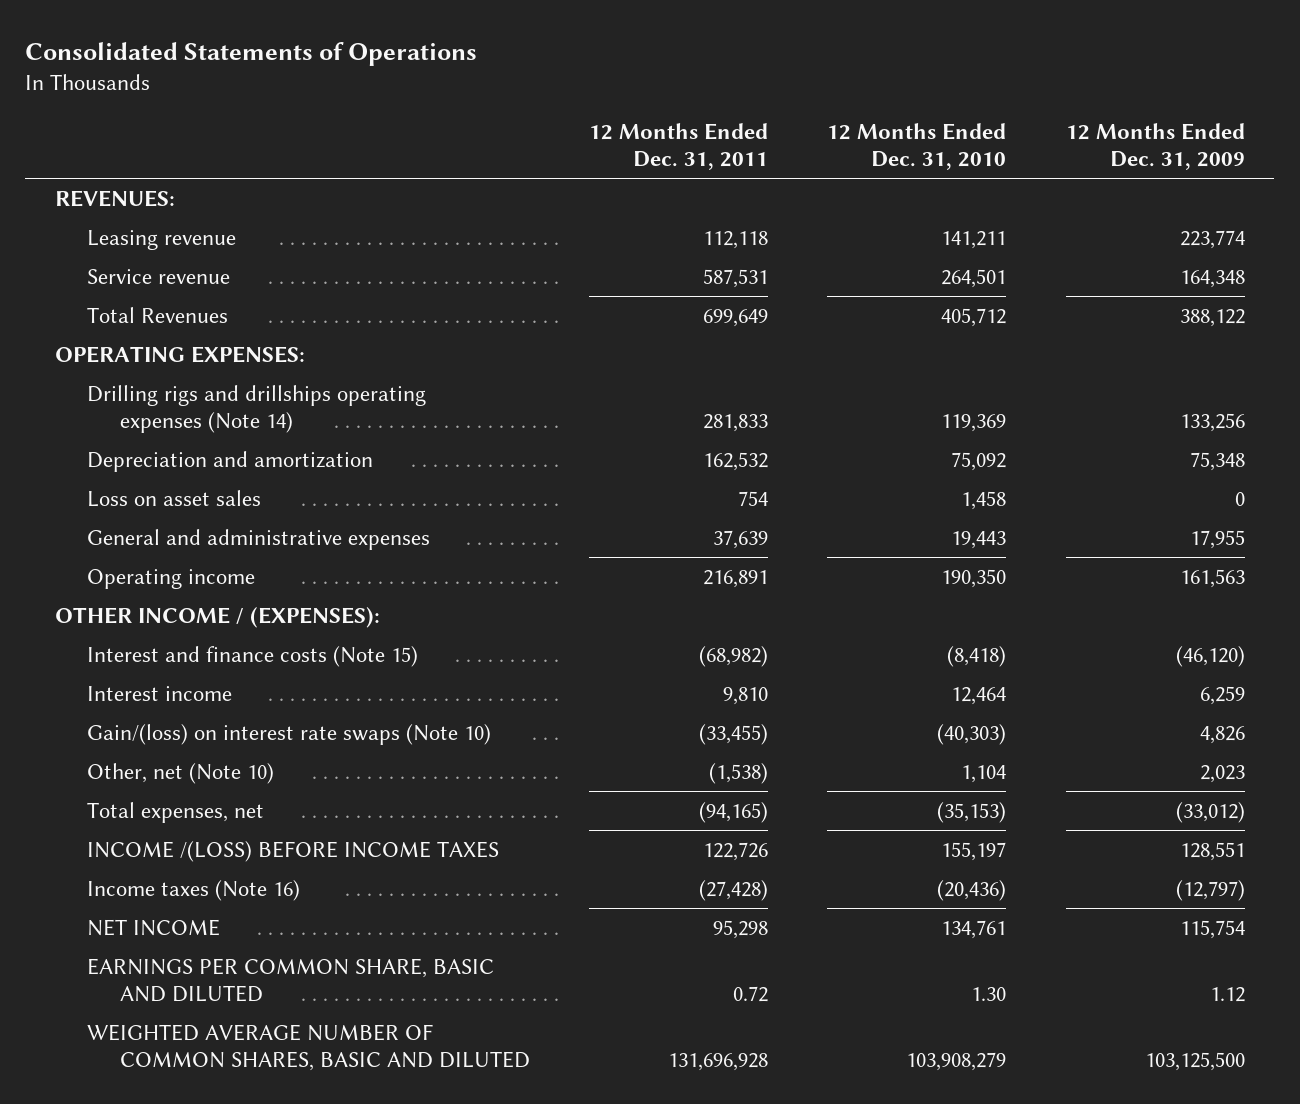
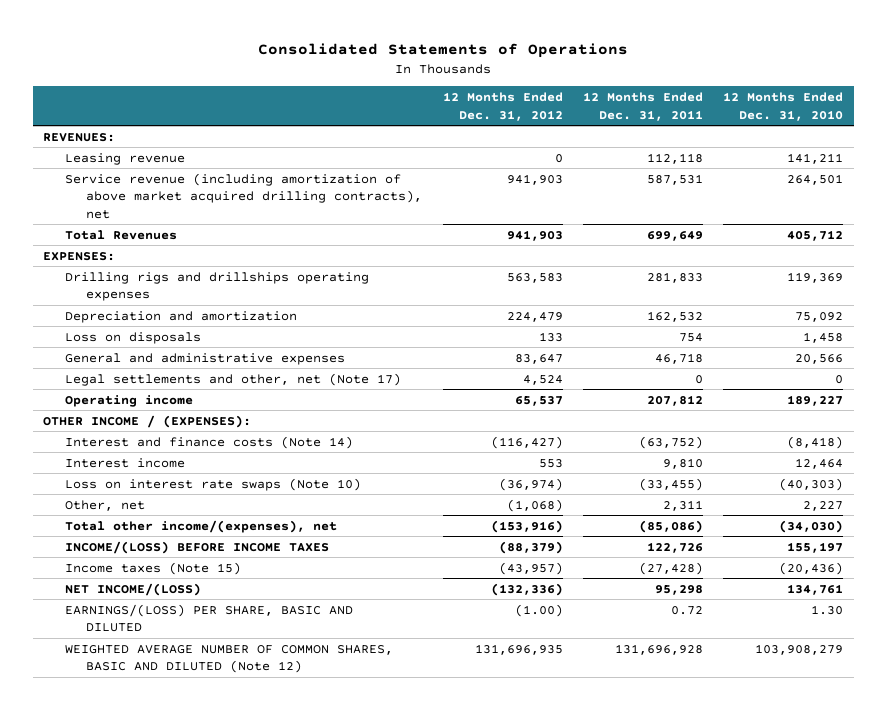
[1065,122,1245,171] 12 Months Ended Dec. 31, 2009 -> none
none -> [442,92,563,121] 12 Months Ended Dec. 31, 2012
[87,268,231,284] Service revenue -> [64,172,423,219] Service revenue (including amortization of above market acquired drilling contracts), net
[54,345,305,363] OPERATING EXPENSES: -> [43,251,116,261] EXPENSES:
[87,384,427,433] Drilling rigs and drillships operating expenses (Note 14) -> [64,271,369,302] Drilling rigs and drillships operating expenses
[87,489,262,507] Loss on asset sales -> [64,331,201,344] Loss on disposals
[713,529,769,549] 37,639 -> [655,352,704,364] 46,718
[951,530,1007,549] 19,443 -> [795,353,844,364] 20,566
none -> [64,372,401,386] Legal settlements and other, net (Note 17)
[703,569,769,588] 216,891 -> [647,394,704,406] 207,812
[941,568,1007,588] 190,350 -> [787,394,844,406] 189,227
[87,645,419,667] Interest and finance costs (Note 15) -> [64,435,353,449] Interest and finance costs (Note 14)
[699,645,769,667] (68,982) -> [639,435,704,449] (63,752)
[87,723,492,745] Gain/(loss) on interest rate swaps (Note 10) -> [64,477,361,491] Loss on interest rate swaps (Note 10)
[87,762,275,784] Other, net (Note 10) -> [64,499,145,511] Other, net
[709,762,769,784] (1,538) -> [663,499,704,511] 2,311
[961,764,1007,783] 1,104 -> [803,500,844,511] 2,227
[87,801,265,823] Total expenses, net -> [64,519,337,533] Total other income/(expenses), net
[699,801,769,823] (94,165) -> [639,519,704,533] (85,086)
[937,801,1007,823] (35,153) -> [779,519,844,533] (34,030)
[87,840,500,862] INCOME /(LOSS) BEFORE INCOME TAXES -> [64,540,329,554] INCOME/(LOSS) BEFORE INCOME TAXES
[87,879,301,901] Income taxes (Note 16) -> [64,561,241,575] Income taxes (Note 15)
[87,918,221,936] NET INCOME -> [64,582,201,596] NET INCOME/(LOSS)
[87,957,495,1002] EARNINGS PER COMMON SHARE, BASIC AND DILUTED -> [64,603,353,633] EARNINGS/(LOSS) PER SHARE, BASIC AND DILUTED
[87,1023,530,1071] WEIGHTED AVERAGE NUMBER OF COMMON SHARES, BASIC AND DILUTED -> [64,644,393,674] WEIGHTED AVERAGE NUMBER OF COMMON SHARES, BASIC AND DILUTED (Note 12)

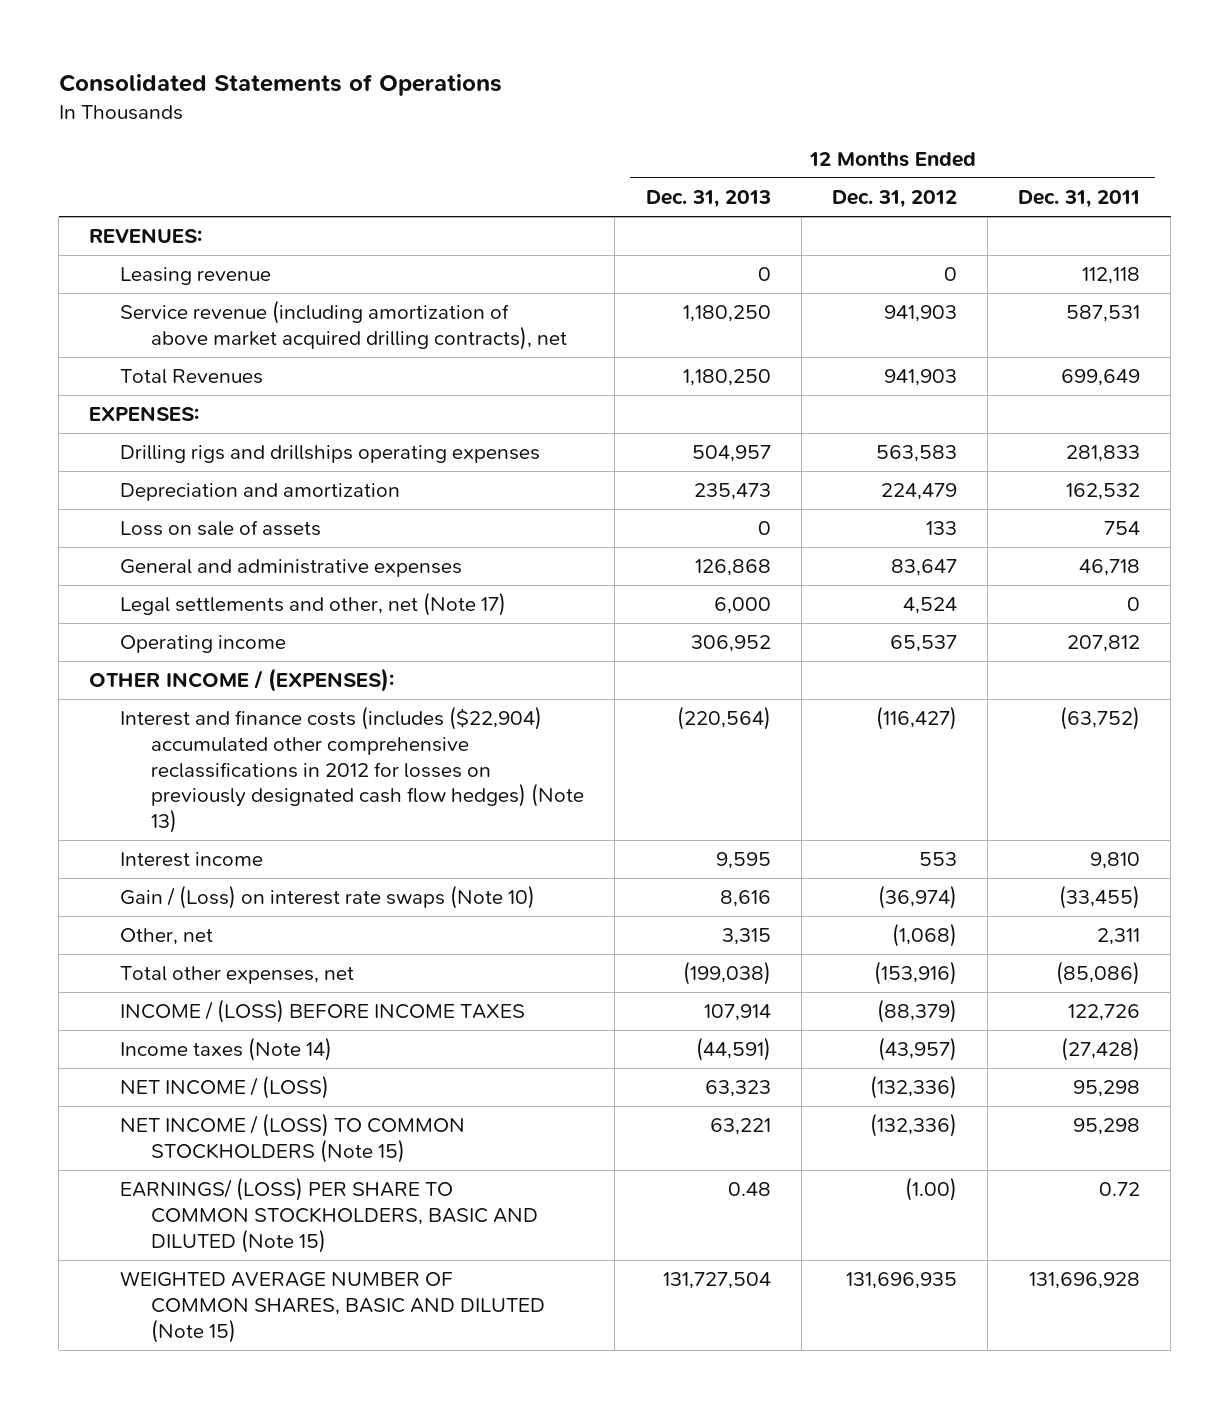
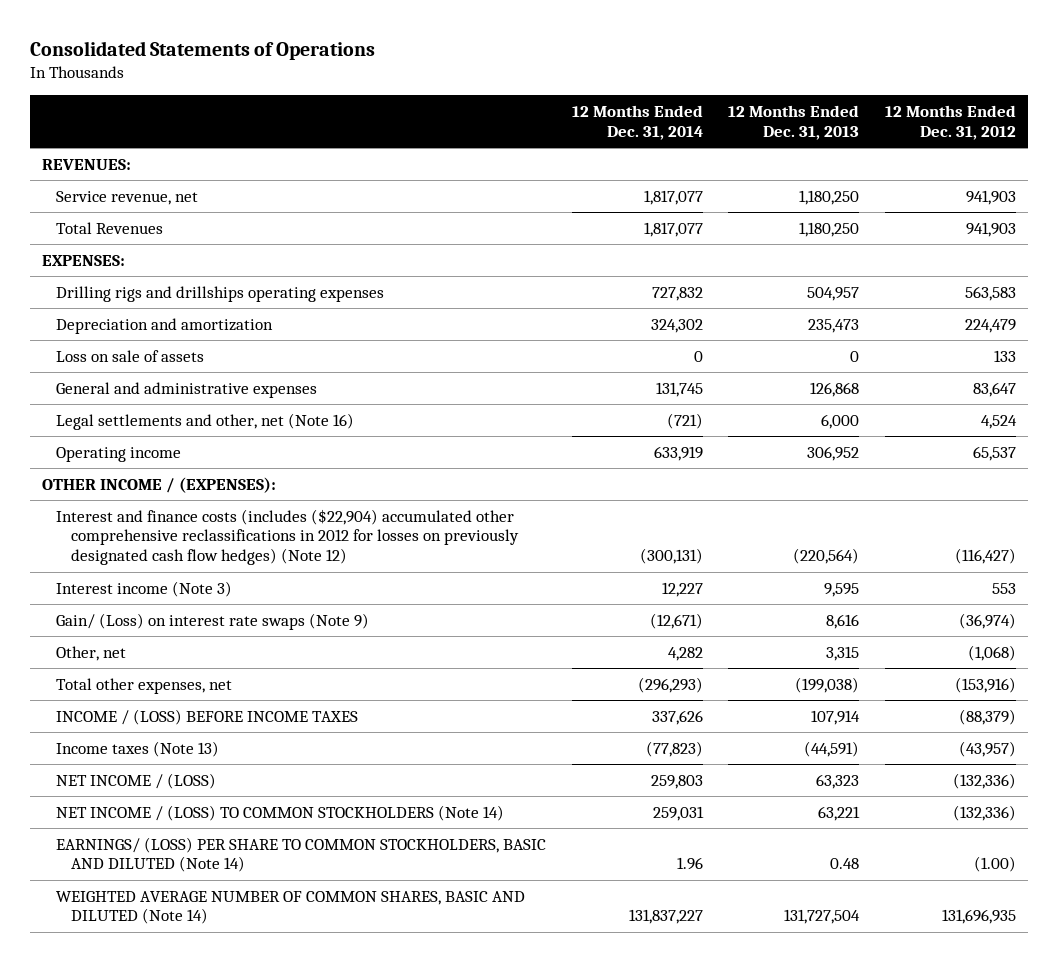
[1018,190,1141,209] Dec. 31, 2011 -> none
none -> [571,105,703,140] 12 Months Ended Dec. 31, 2014
[120,267,272,286] Leasing revenue -> none
[120,300,568,350] Service revenue (including amortization of above market acquired drilling contracts), net -> [56,190,199,205] Service revenue, net
[120,592,507,617] Legal settlements and other, net (Note 17) -> [56,412,355,430] Legal settlements and other, net (Note 16)
[120,706,585,833] Interest and finance costs (includes ($22,904) accumulated other comprehensive reclassifications in 2012 for losses on previously designated cash flow hedges) (Note 13) -> [56,508,519,566] Interest and finance costs (includes ($22,904) accumulated other comprehensive reclassifications in 2012 for losses on previously designated cash flow hedges) (Note 12)
[120,852,264,868] Interest income -> [56,580,233,597] Interest income (Note 3)
[120,885,536,910] Gain / (Loss) on interest rate swaps (Note 10) -> [56,612,370,630] Gain/ (Loss) on interest rate swaps (Note 9)
[120,1037,333,1062] Income taxes (Note 14) -> [56,740,220,757] Income taxes (Note 13)
[120,1113,466,1163] NET INCOME / (LOSS) TO COMMON STOCKHOLDERS (Note 15) -> [56,804,505,821] NET INCOME / (LOSS) TO COMMON STOCKHOLDERS (Note 14)
[120,1177,539,1253] EARNINGS/ (LOSS) PER SHARE TO COMMON STOCKHOLDERS, BASIC AND DILUTED (Note 15) -> [56,836,547,873] EARNINGS/ (LOSS) PER SHARE TO COMMON STOCKHOLDERS, BASIC AND DILUTED (Note 14)
[120,1271,546,1343] WEIGHTED AVERAGE NUMBER OF COMMON SHARES, BASIC AND DILUTED (Note 15) -> [56,890,526,925] WEIGHTED AVERAGE NUMBER OF COMMON SHARES, BASIC AND DILUTED (Note 14)

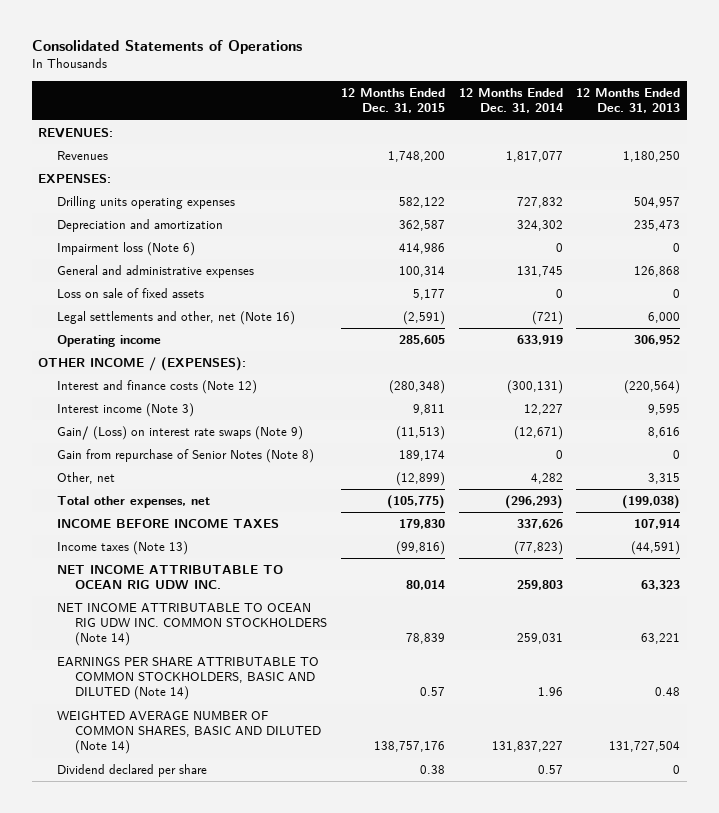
[884,105,1016,140] 12 Months Ended Dec. 31, 2012 -> none
none -> [340,88,445,114] 12 Months Ended Dec. 31, 2015
[56,221,164,234] Total Revenues -> none
[56,190,199,205] Service revenue, net -> [56,151,108,161] Revenues
[56,285,385,302] Drilling rigs and drillships operating expenses -> [56,196,235,210] Drilling units operating expenses
[56,349,205,362] Loss on sale of assets -> none
none -> [56,242,195,257] Impairment loss (Note 6)
none -> [56,288,204,299] Loss on sale of fixed assets
[56,508,519,566] Interest and finance costs (includes ($22,904) accumulated other comprehensive reclassifications in 2012 for losses on previously designated cash flow hedges) (Note 12) -> [56,380,257,395] Interest and finance costs (Note 12)
none -> [56,449,314,464] Gain from repurchase of Senior Notes (Note 8)
[56,708,359,725] INCOME / (LOSS) BEFORE INCOME TAXES -> [56,518,279,529] INCOME BEFORE INCOME TAXES
[56,772,217,789] NET INCOME / (LOSS) -> [56,565,283,590] NET INCOME ATTRIBUTABLE TO OCEAN RIG UDW INC.
[56,804,505,821] NET INCOME / (LOSS) TO COMMON STOCKHOLDERS (Note 14) -> [56,603,328,647] NET INCOME ATTRIBUTABLE TO OCEAN RIG UDW INC. COMMON STOCKHOLDERS (Note 14)
[56,836,547,873] EARNINGS/ (LOSS) PER SHARE TO COMMON STOCKHOLDERS, BASIC AND DILUTED (Note 14) -> [56,657,319,701] EARNINGS PER SHARE ATTRIBUTABLE TO COMMON STOCKHOLDERS, BASIC AND DILUTED (Note 14)
none -> [56,764,207,778] Dividend declared per share

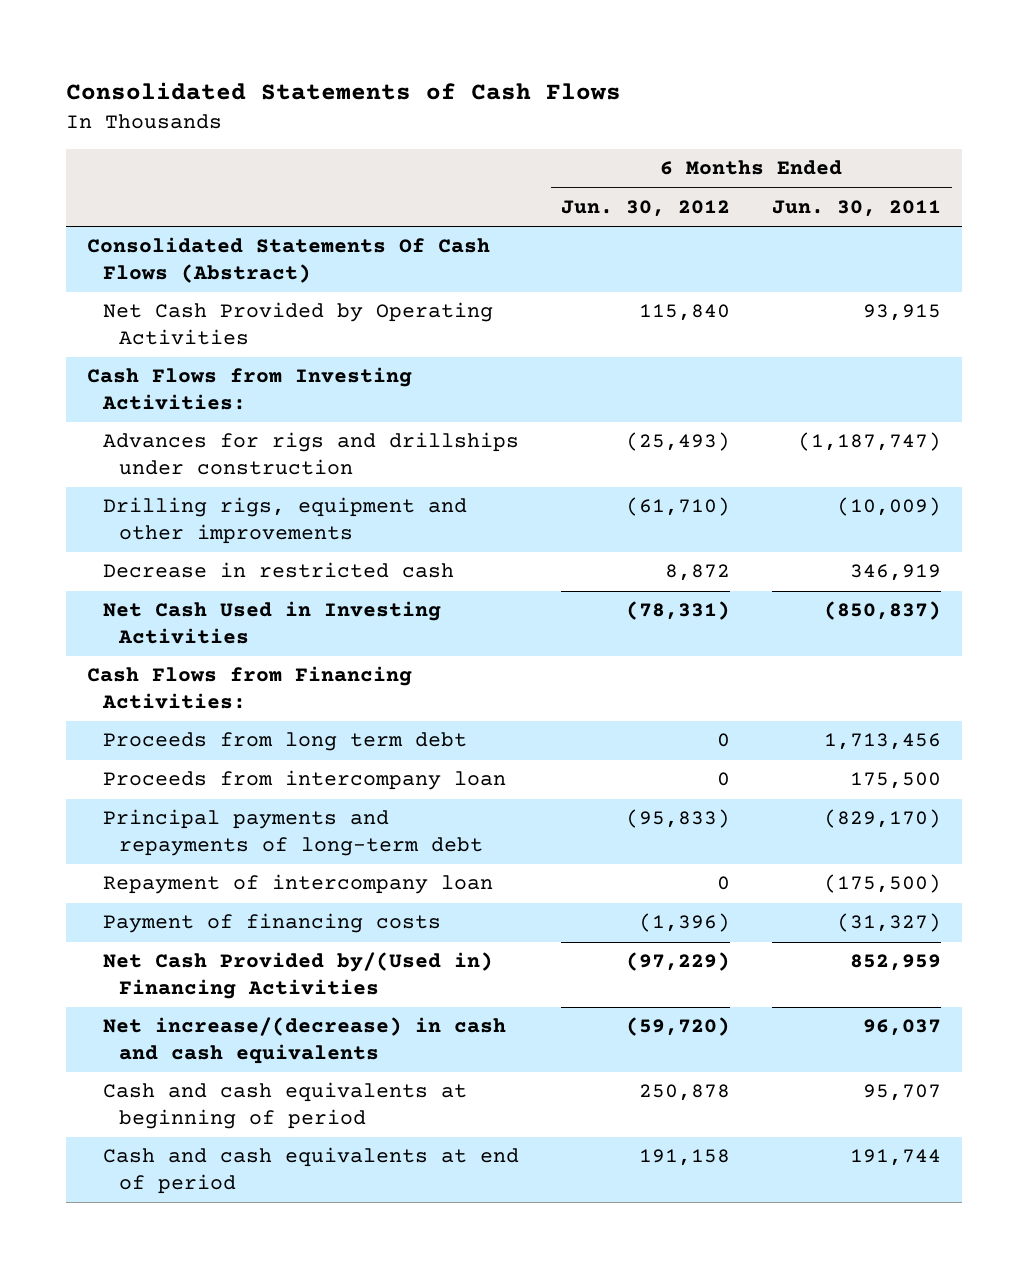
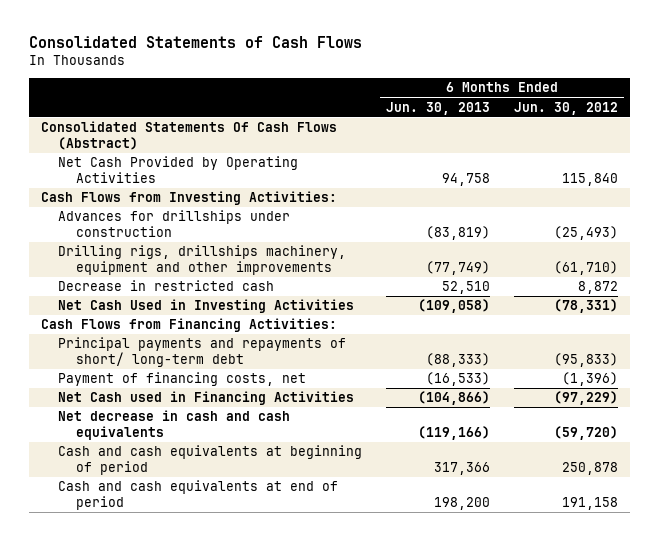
[772,199,942,217] Jun. 30, 2011 -> none
none -> [386,101,491,115] Jun. 30, 2013
[103,432,520,476] Advances for rigs and drillships under construction -> [58,210,291,238] Advances for drillships under construction
[103,497,468,545] Drilling rigs, equipment and other improvements -> [58,245,347,276] Drilling rigs, drillships machinery, equipment and other improvements
[103,732,468,752] Proceeds from long term debt -> none
[103,770,507,791] Proceeds from intercompany loan -> none
[103,874,494,895] Repayment of intercompany loan -> none
[103,809,484,857] Principal payments and repayments of long-term debt -> [58,337,347,368] Principal payments and repayments of short/ long-term debt
[103,913,442,934] Payment of financing costs -> [58,372,307,387] Payment of financing costs, net
[103,952,494,1000] Net Cash Provided by/(Used in) Financing Activities -> [58,391,355,406] Net Cash used in Financing Activities
[103,1017,507,1065] Net increase/(decrease) in cash and cash equivalents -> [58,410,291,441] Net decrease in cash and cash equivalents

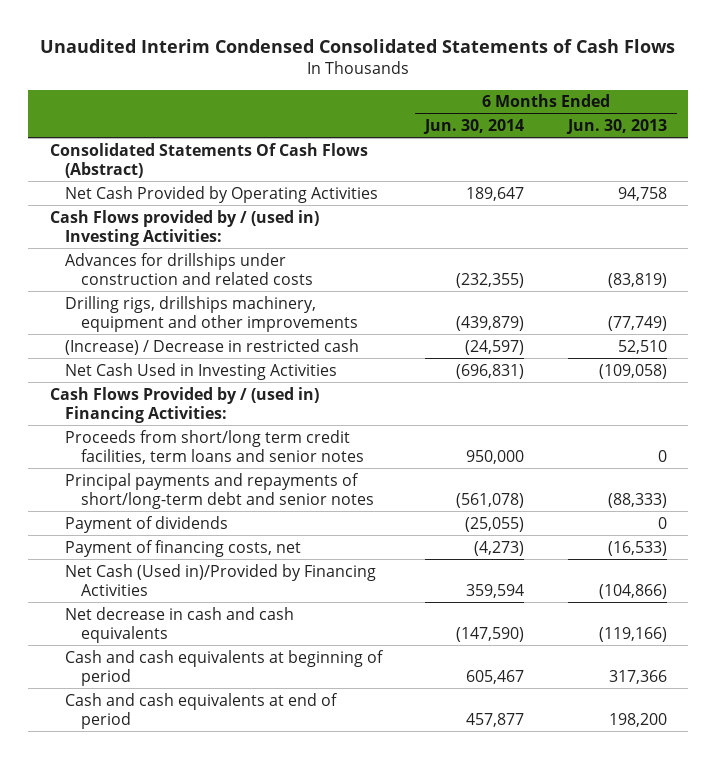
[28,36,362,49] Consolidated Statements of Cash Flows -> [40,38,676,53] Unaudited Interim Condensed Consolidated Statements of Cash Flows
[514,101,619,115] Jun. 30, 2012 -> none
none -> [423,118,525,134] Jun. 30, 2014
[40,191,337,206] Cash Flows from Investing Activities: -> [49,209,319,246] Cash Flows provided by / (used in) Investing Activities:
[58,210,291,238] Advances for drillships under construction -> [65,252,314,285] Advances for drillships under construction and related costs
[58,280,275,292] Decrease in restricted cash -> [65,338,360,355] (Increase) / Decrease in restricted cash
[40,318,337,333] Cash Flows from Financing Activities: -> [49,386,319,423] Cash Flows Provided by / (used in) Financing Activities:
none -> [65,429,365,464] Proceeds from short/long term credit facilities, term loans and senior notes
[58,337,347,368] Principal payments and repayments of short/ long-term debt -> [65,472,375,509] Principal payments and repayments of short/long-term debt and senior notes
none -> [65,515,229,533] Payment of dividends
[58,391,355,406] Net Cash used in Financing Activities -> [65,563,377,596] Net Cash (Used in)/Provided by Financing Activities

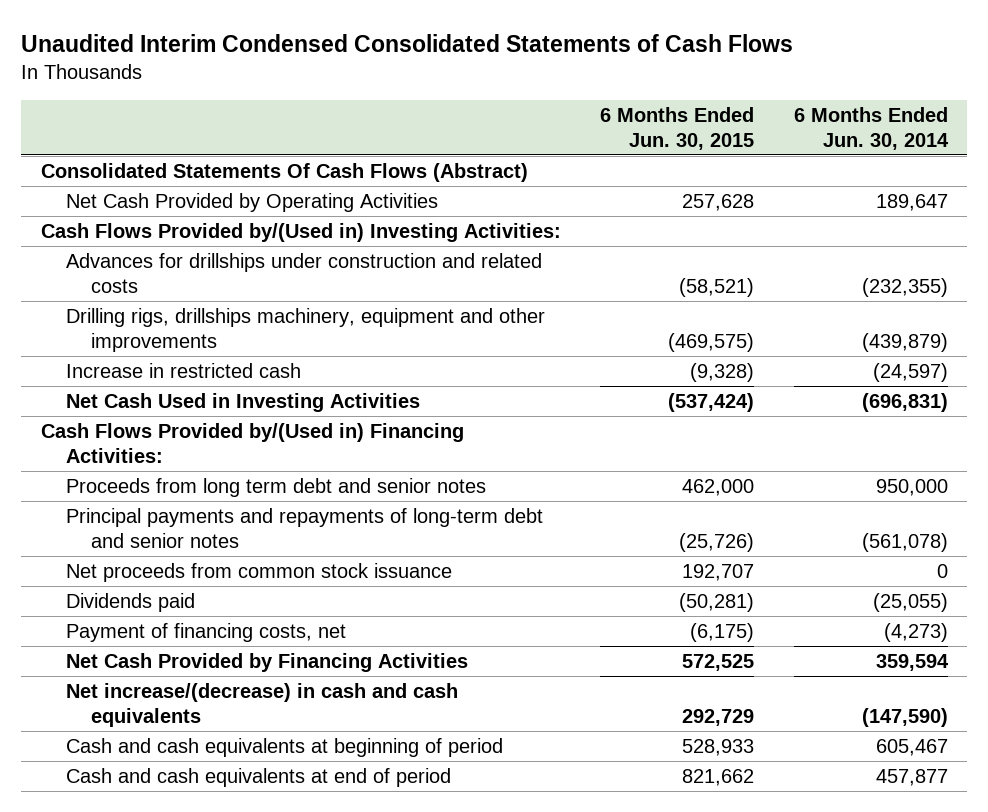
[565,118,667,134] Jun. 30, 2013 -> none
none -> [600,106,755,150] 6 Months Ended Jun. 30, 2015
[49,209,319,246] Cash Flows provided by / (used in) Investing Activities: -> [40,223,561,243] Cash Flows Provided by/(Used in) Investing Activities:
[65,338,360,355] (Increase) / Decrease in restricted cash -> [65,363,301,379] Increase in restricted cash
[49,386,319,423] Cash Flows Provided by / (used in) Financing Activities: -> [40,423,464,464] Cash Flows Provided by/(Used in) Financing Activities:
[65,429,365,464] Proceeds from short/long term credit facilities, term loans and senior notes -> [65,478,486,498] Proceeds from long term debt and senior notes
[65,472,375,509] Principal payments and repayments of short/long-term debt and senior notes -> [65,508,543,549] Principal payments and repayments of long-term debt and senior notes
none -> [65,563,452,583] Net proceeds from common stock issuance
[65,515,229,533] Payment of dividends -> [65,593,195,613] Dividends paid
[65,563,377,596] Net Cash (Used in)/Provided by Financing Activities -> [65,653,468,673] Net Cash Provided by Financing Activities
[65,606,295,643] Net decrease in cash and cash equivalents -> [65,683,458,728] Net increase/(decrease) in cash and cash equivalents

